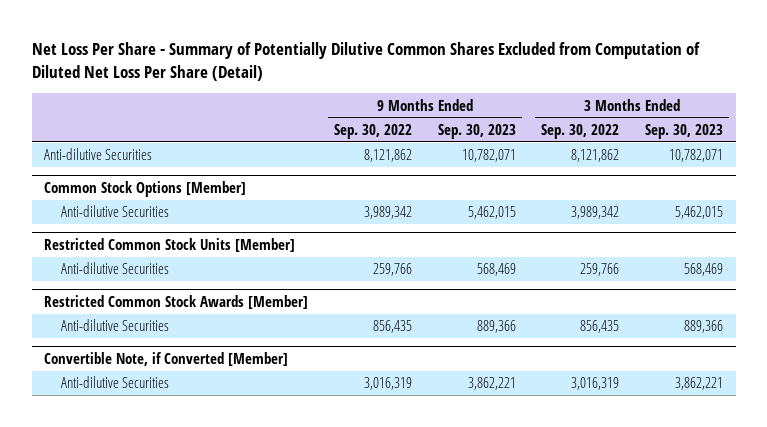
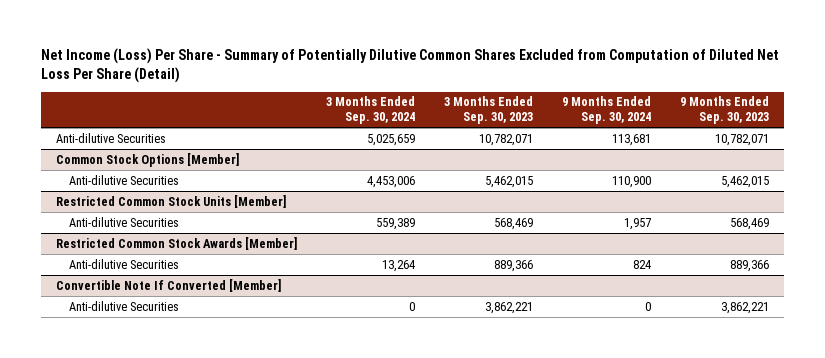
[31,41,700,82] Net Loss Per Share - Summary of Potentially Dilutive Common Shares Excluded from Computation of Diluted Net Loss Per Share (Detail) -> [41,48,780,84] Net Income (Loss) Per Share - Summary of Potentially Dilutive Common Shares Excluded from Computation of Diluted Net Loss Per Share (Detail)
[334,123,413,139] Sep. 30, 2022 -> none
[541,123,620,139] Sep. 30, 2022 -> none
none -> [325,96,415,125] 3 Months Ended Sep. 30, 2024
none -> [561,96,651,125] 9 Months Ended Sep. 30, 2024
[44,352,289,367] Convertible Note, if Converted [Member] -> [55,278,281,292] Convertible Note If Converted [Member]

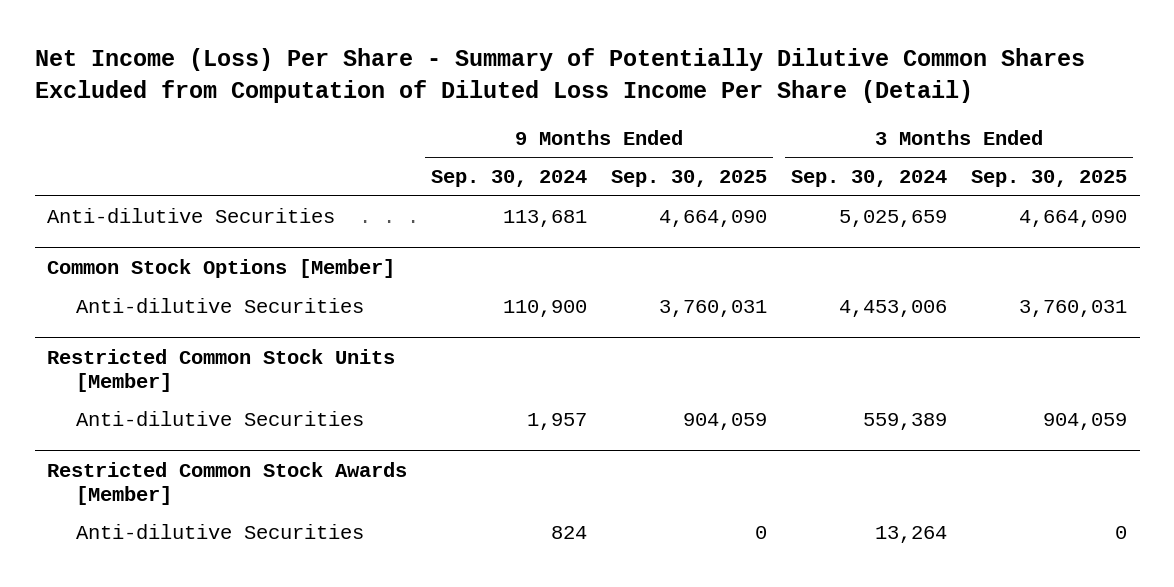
[41,48,780,84] Net Income (Loss) Per Share - Summary of Potentially Dilutive Common Shares Excluded from Computation of Diluted Net Loss Per Share (Detail) -> [34,48,1085,103] Net Income (Loss) Per Share - Summary of Potentially Dilutive Common Shares Excluded from Computation of Diluted Loss Income Per Share (Detail)
[443,96,533,125] 3 Months Ended Sep. 30, 2023 -> none
[680,96,770,125] 9 Months Ended Sep. 30, 2023 -> none
none -> [611,170,768,188] Sep. 30, 2025
none -> [971,170,1128,188] Sep. 30, 2025
[55,278,281,292] Convertible Note If Converted [Member] -> none
[69,300,180,311] Anti-dilutive Securities -> none

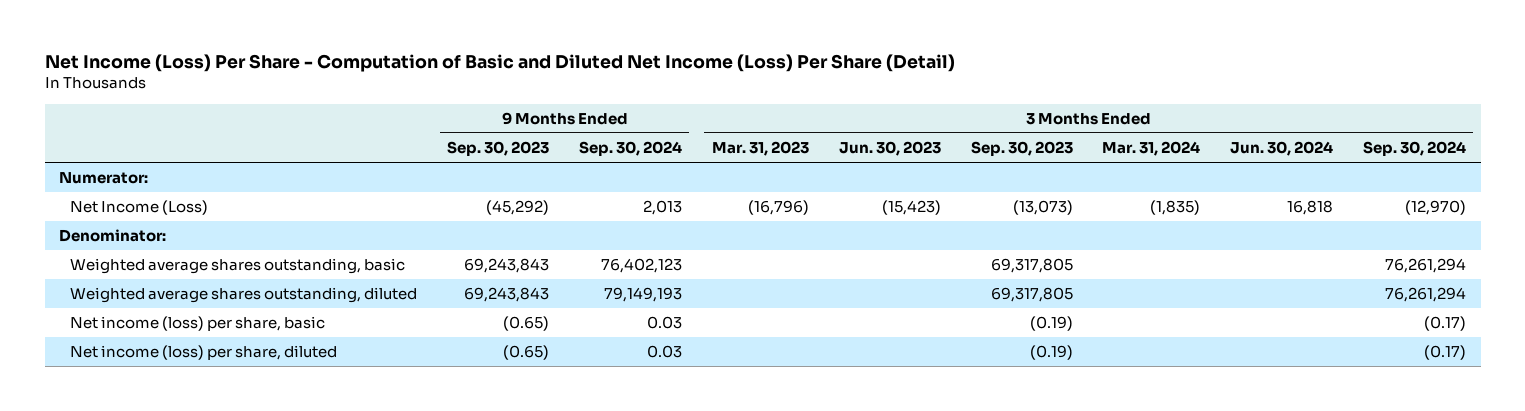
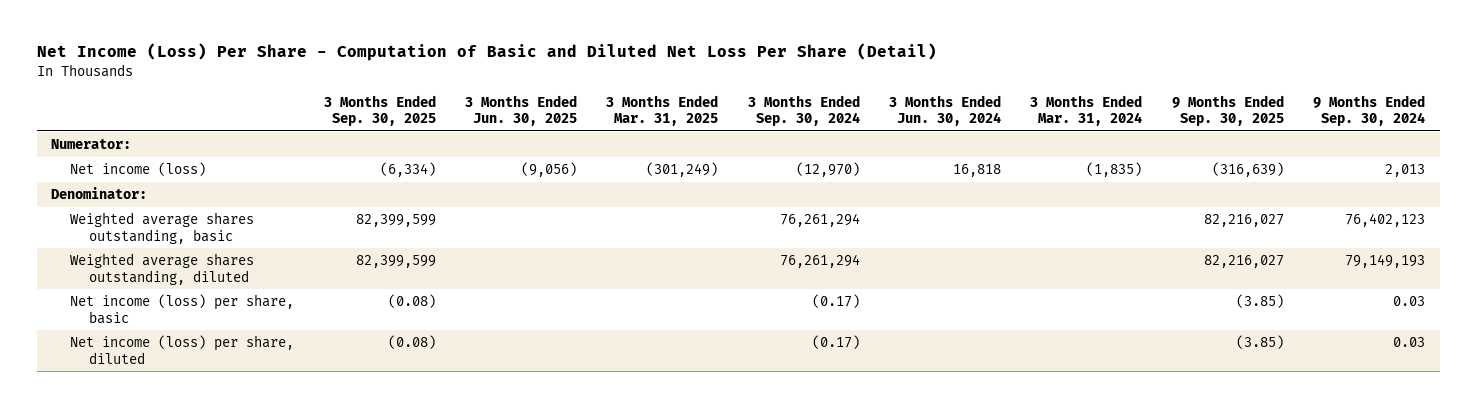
[44,53,955,72] Net Income (Loss) Per Share - Computation of Basic and Diluted Net Income (Loss) Per Share (Detail) -> [36,43,937,62] Net Income (Loss) Per Share - Computation of Basic and Diluted Net Loss Per Share (Detail)
[447,141,550,157] Sep. 30, 2023 -> none
[711,141,809,157] Mar. 31, 2023 -> none
[838,141,941,157] Jun. 30, 2023 -> none
[970,141,1073,157] Sep. 30, 2023 -> none
none -> [323,94,436,126] 3 Months Ended Sep. 30, 2025
none -> [464,94,577,126] 3 Months Ended Jun. 30, 2025
none -> [606,94,719,126] 3 Months Ended Mar. 31, 2025
none -> [1171,94,1284,126] 9 Months Ended Sep. 30, 2025
[70,200,209,216] Net Income (Loss) -> [70,162,207,177] Net income (loss)

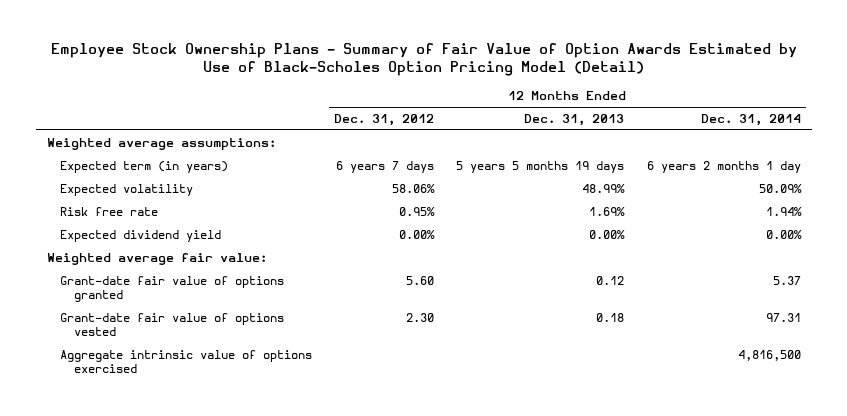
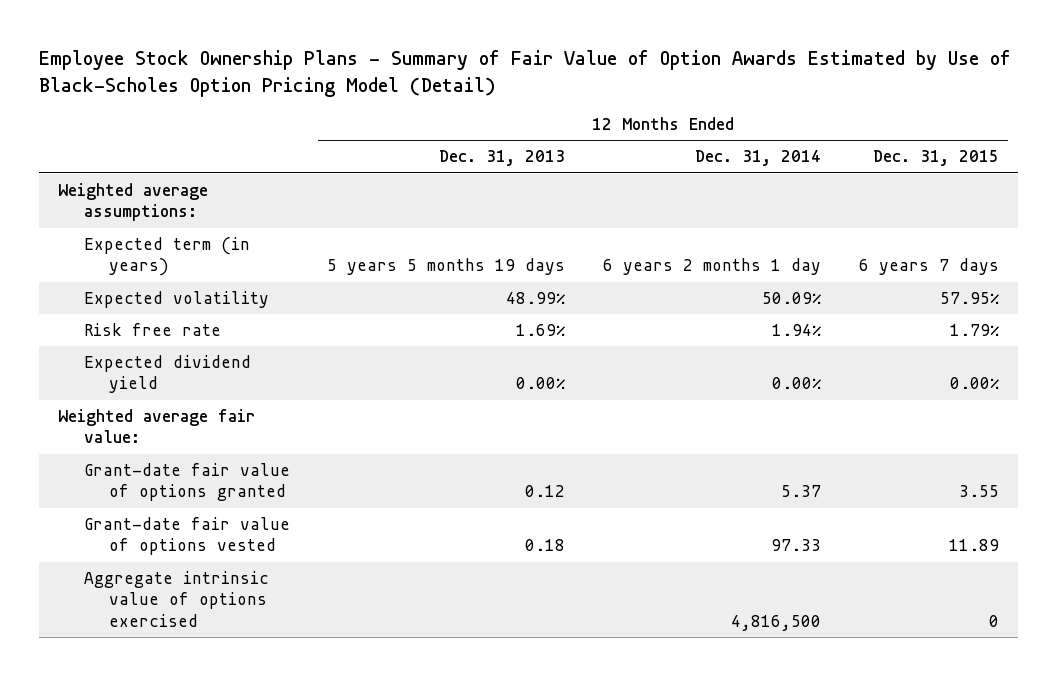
[334,113,435,126] Dec. 31, 2012 -> none
none -> [872,150,999,167] Dec. 31, 2015
[765,312,801,322] 97.31 -> [771,539,822,552] 97.33

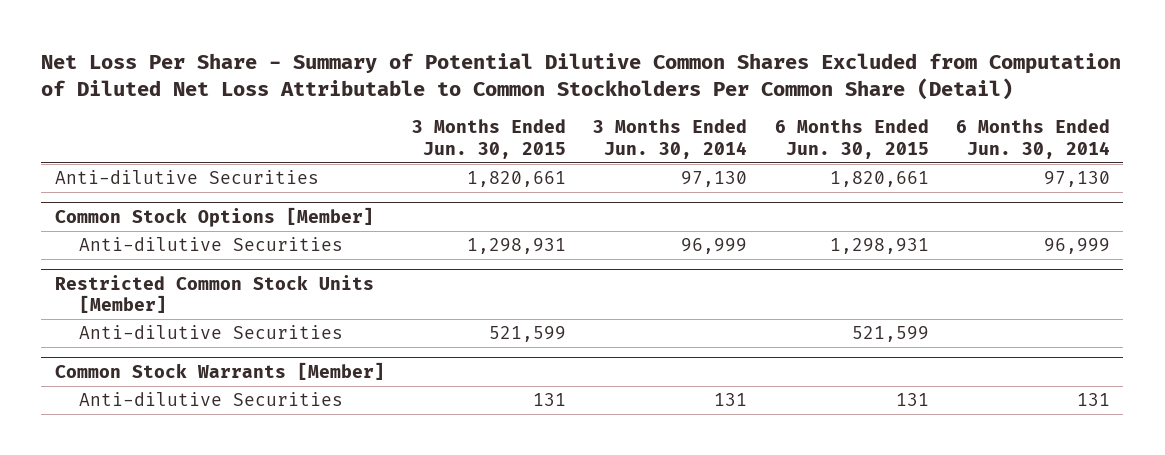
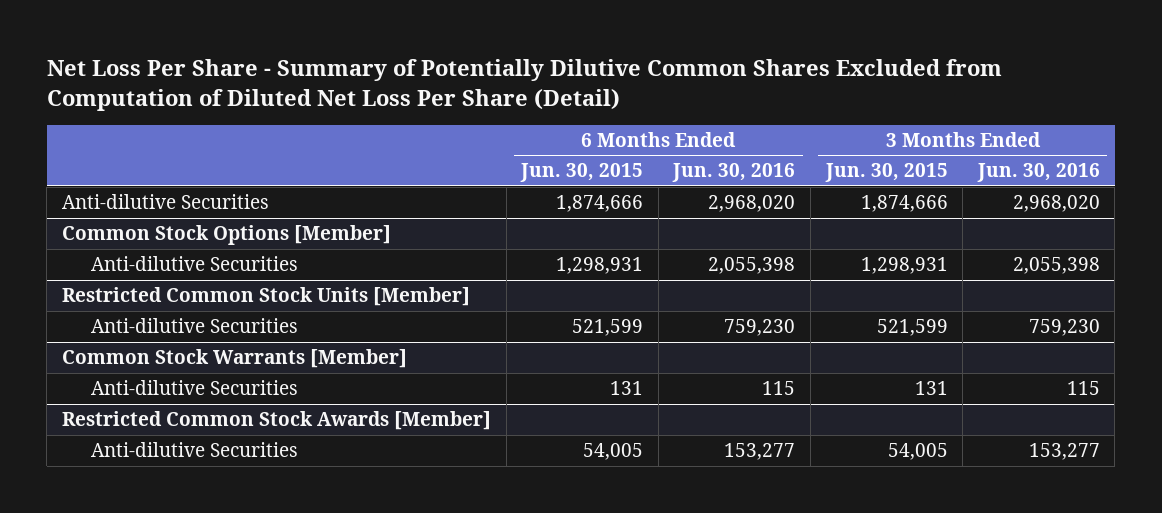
[41,52,1122,100] Net Loss Per Share - Summary of Potential Dilutive Common Shares Excluded from Computation of Diluted Net Loss Attributable to Common Stockholders Per Common Share (Detail) -> [46,59,1002,111] Net Loss Per Share - Summary of Potentially Dilutive Common Shares Excluded from Computation of Diluted Net Loss Per Share (Detail)
[593,119,748,159] 3 Months Ended Jun. 30, 2014 -> none
[955,119,1110,159] 6 Months Ended Jun. 30, 2014 -> none
none -> [672,163,796,183] Jun. 30, 2016
none -> [976,163,1100,183] Jun. 30, 2016
[467,171,567,188] 1,820,661 -> [860,195,948,213] 1,874,666
[829,171,929,188] 1,820,661 -> [556,195,644,213] 1,874,666
none -> [62,411,492,431] Restricted Common Stock Awards [Member]
none -> [90,442,298,458] Anti-dilutive Securities

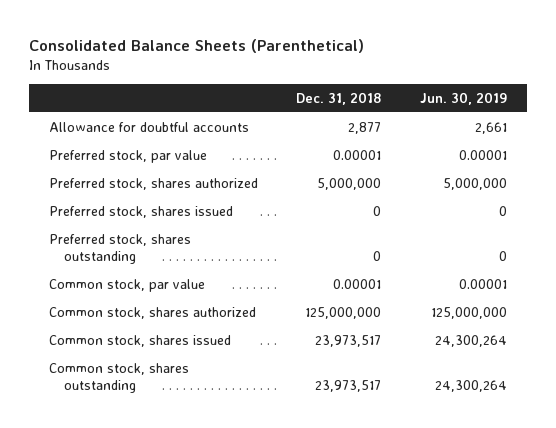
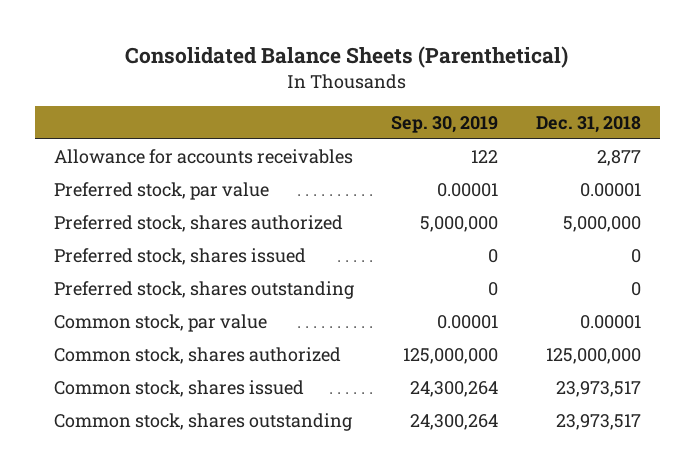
[420,91,508,105] Jun. 30, 2019 -> none
none -> [391,115,499,133] Sep. 30, 2019
[48,121,249,132] Allowance for doubtful accounts -> [53,149,353,165] Allowance for accounts receivables

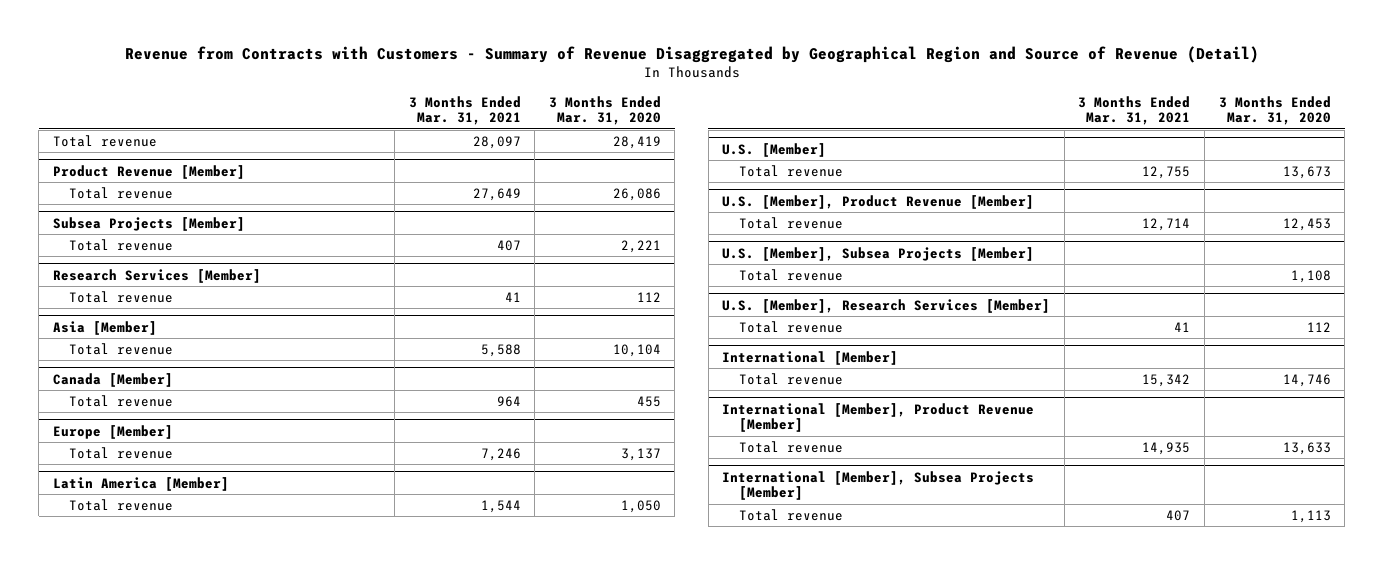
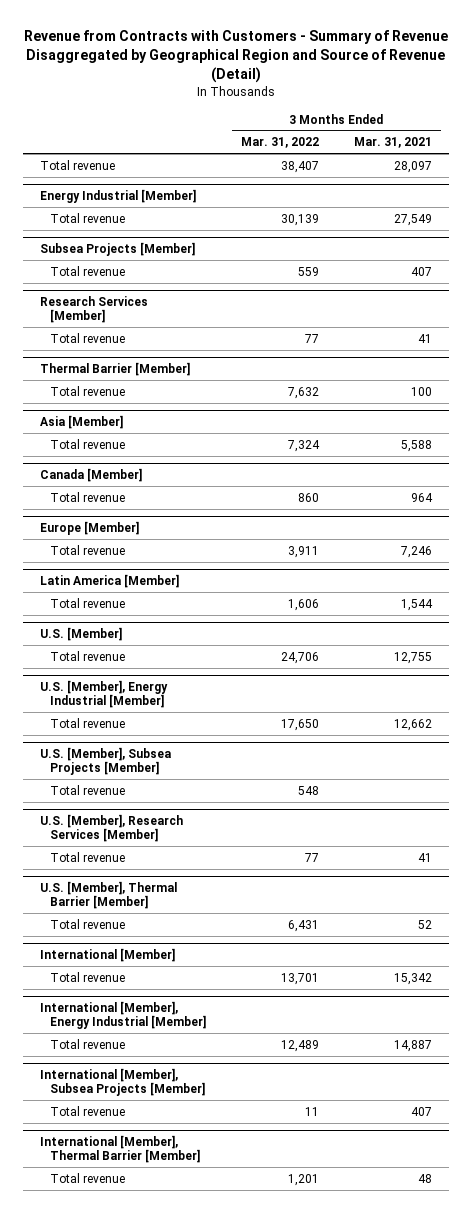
[548,95,661,126] 3 Months Ended Mar. 31, 2020 -> none
none -> [240,137,319,149] Mar. 31, 2022
[52,164,245,179] Product Revenue [Member] -> none
none -> [40,188,197,203] Energy Industrial [Member]
[472,187,521,201] 27,649 -> [393,213,432,226] 27,549
none -> [40,361,191,376] Thermal Barrier [Member]
none -> [49,385,125,396] Total revenue
[722,194,1035,209] U.S. [Member], Product Revenue [Member] -> none
none -> [40,679,169,708] U.S. [Member], Energy Industrial [Member]
[1142,217,1191,231] 12,714 -> [393,718,432,731] 12,662
none -> [40,880,178,909] U.S. [Member], Thermal Barrier [Member]
none -> [49,918,125,929] Total revenue
[722,402,1035,433] International [Member], Product Revenue [Member] -> none
none -> [40,1000,206,1029] International [Member], Energy Industrial [Member]
[1142,441,1191,455] 14,935 -> [393,1039,432,1052] 14,887
none -> [40,1134,200,1163] International [Member], Thermal Barrier [Member]
none -> [49,1172,125,1183] Total revenue

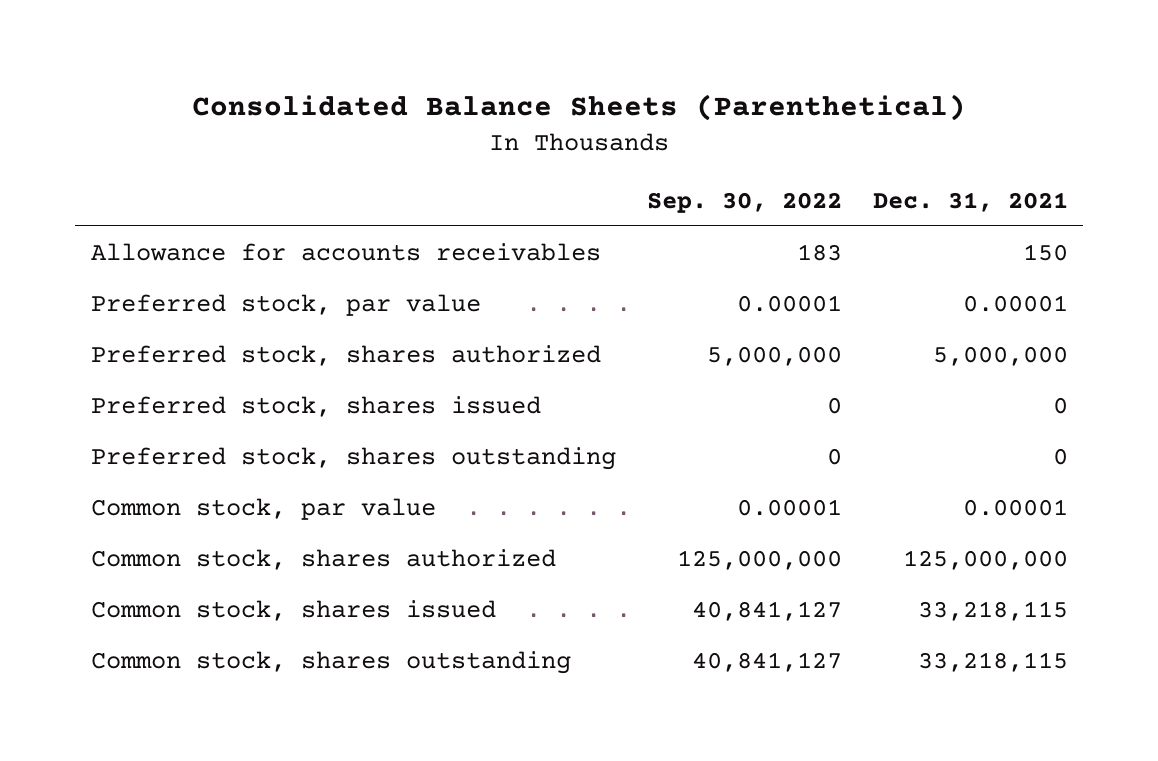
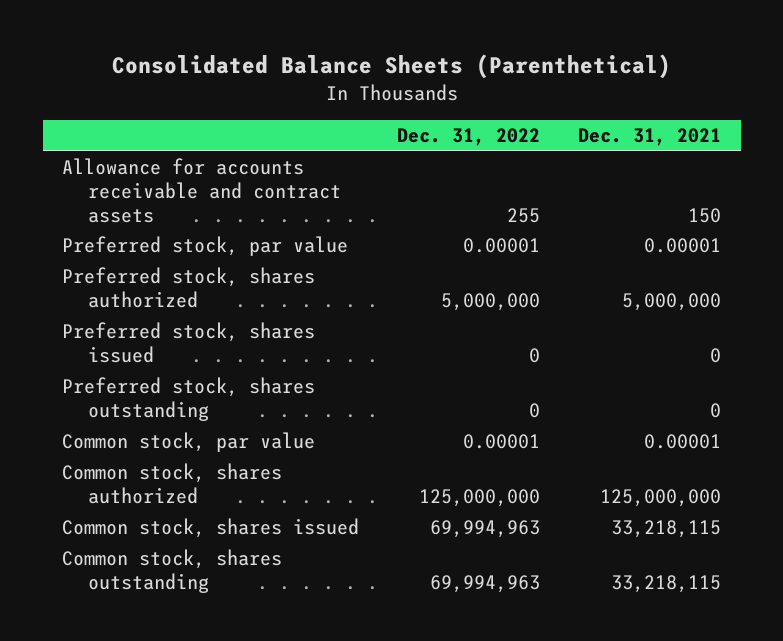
[646,191,842,213] Sep. 30, 2022 -> none
none -> [397,128,541,147] Dec. 31, 2022
[90,242,601,261] Allowance for accounts receivables -> [61,158,341,223] Allowance for accounts receivable and contract assets

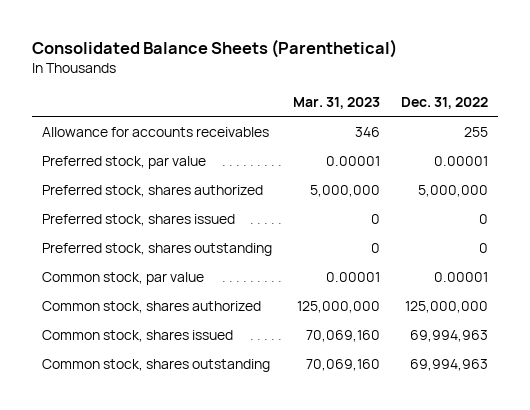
[578,128,722,147] Dec. 31, 2021 -> none
none -> [292,96,380,109] Mar. 31, 2023
[61,158,341,223] Allowance for accounts receivable and contract assets -> [42,126,270,137] Allowance for accounts receivables

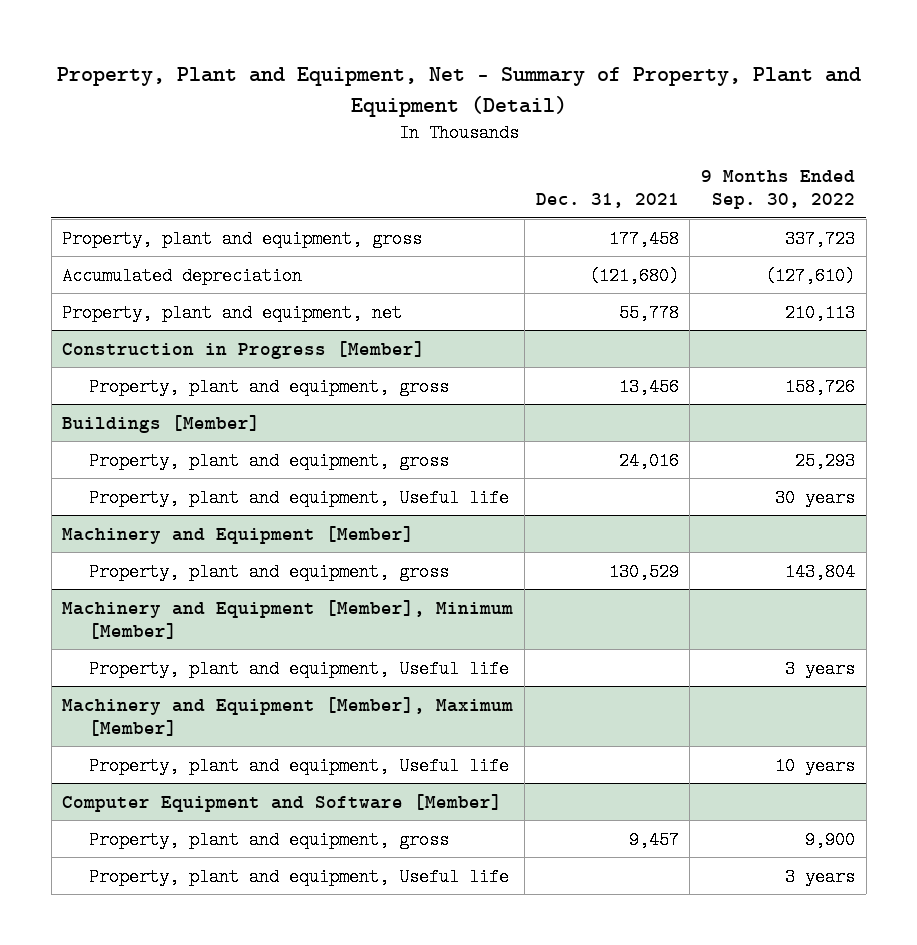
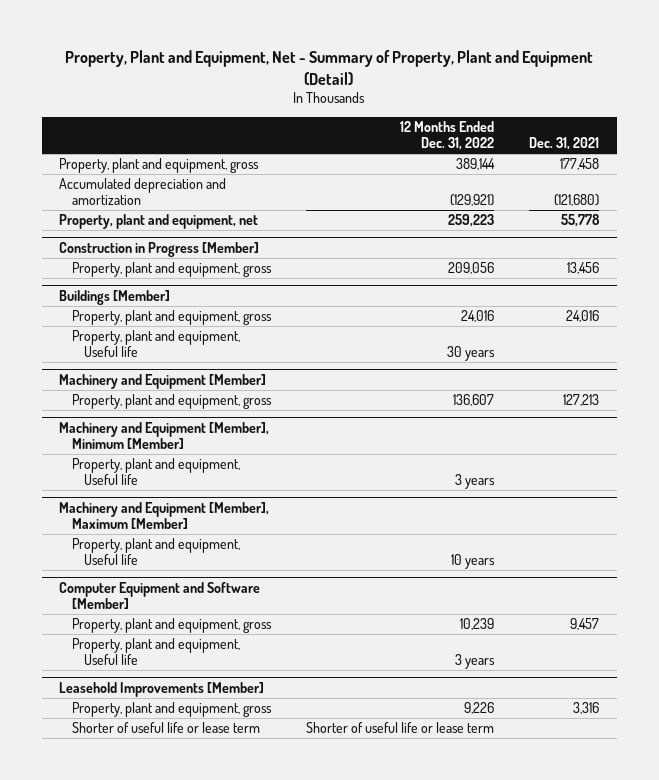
[701,170,856,210] 9 Months Ended Sep. 30, 2022 -> none
none -> [400,121,495,151] 12 Months Ended Dec. 31, 2022
[62,266,303,285] Accumulated depreciation -> [59,178,227,205] Accumulated depreciation and amortization
[608,562,679,581] 130,529 -> [563,394,600,407] 127,213
none -> [59,682,265,698] Leasehold Improvements [Member]
none -> [71,702,272,718] Property, plant and equipment, gross
none -> [71,722,260,734] Shorter of useful life or lease term

